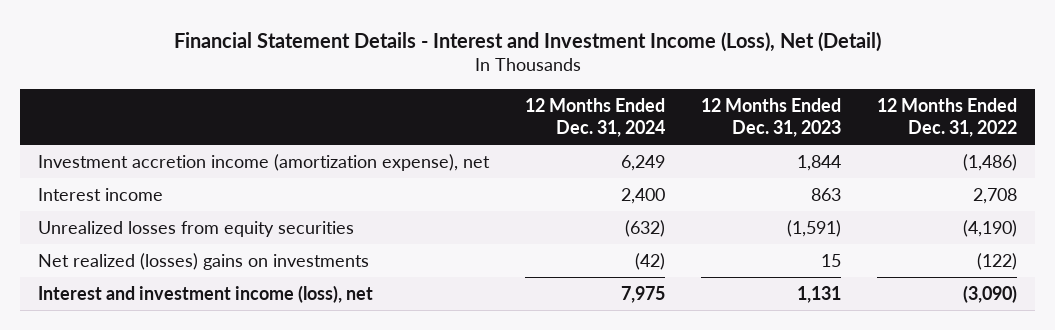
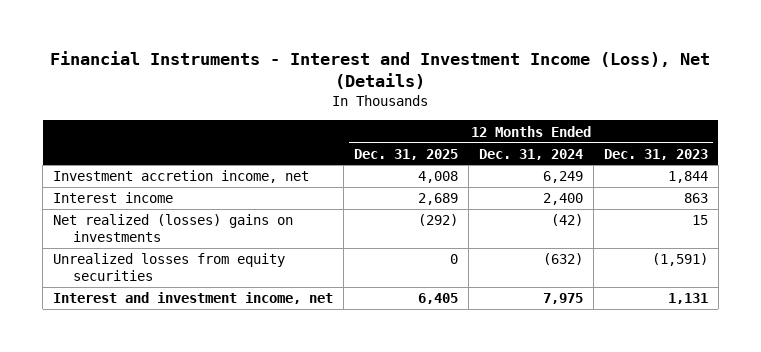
[173,31,881,52] Financial Statement Details - Interest and Investment Income (Loss), Net (Detail) -> [50,50,711,89] Financial Instruments - Interest and Investment Income (Loss), Net (Details)
[876,97,1017,137] 12 Months Ended Dec. 31, 2022 -> none
none -> [354,148,459,160] Dec. 31, 2025
[38,153,491,171] Investment accretion income (amortization expense), net -> [53,170,310,184] Investment accretion income, net
[38,220,355,237] Unrealized losses from equity securities -> [53,253,286,281] Unrealized losses from equity securities
[38,284,374,303] Interest and investment income (loss), net -> [53,292,334,305] Interest and investment income, net

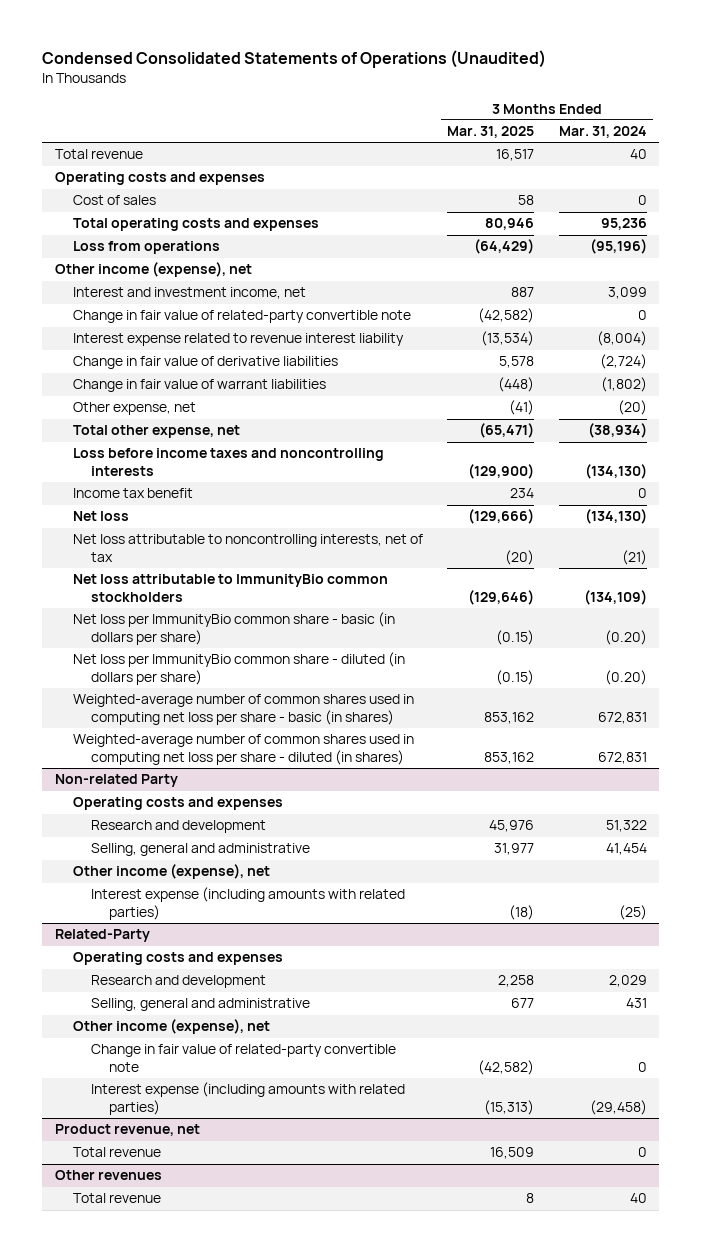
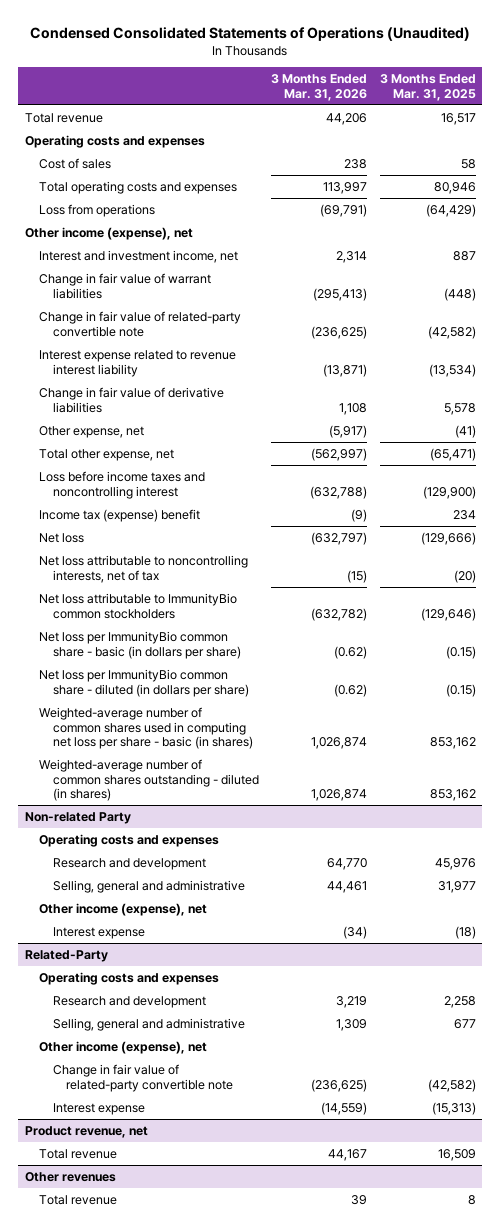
[558,126,647,139] Mar. 31, 2024 -> none
none -> [271,74,368,101] 3 Months Ended Mar. 31, 2026
[72,379,326,393] Change in fair value of warrant liabilities -> [38,273,211,299] Change in fair value of warrant liabilities
[72,448,384,477] Loss before income taxes and noncontrolling interests -> [38,471,205,499] Loss before income taxes and noncontrolling interest
[72,488,193,499] Income tax benefit -> [38,509,200,523] Income tax (expense) benefit
[72,734,414,766] Weighted-average number of common shares used in computing net loss per share - diluted (in shares) -> [38,759,259,802] Weighted-average number of common shares outstanding - diluted (in shares)
[90,887,405,921] Interest expense (including amounts with related parties) -> [52,927,145,940] Interest expense
[90,1082,405,1116] Interest expense (including amounts with related parties) -> [52,1103,145,1116] Interest expense

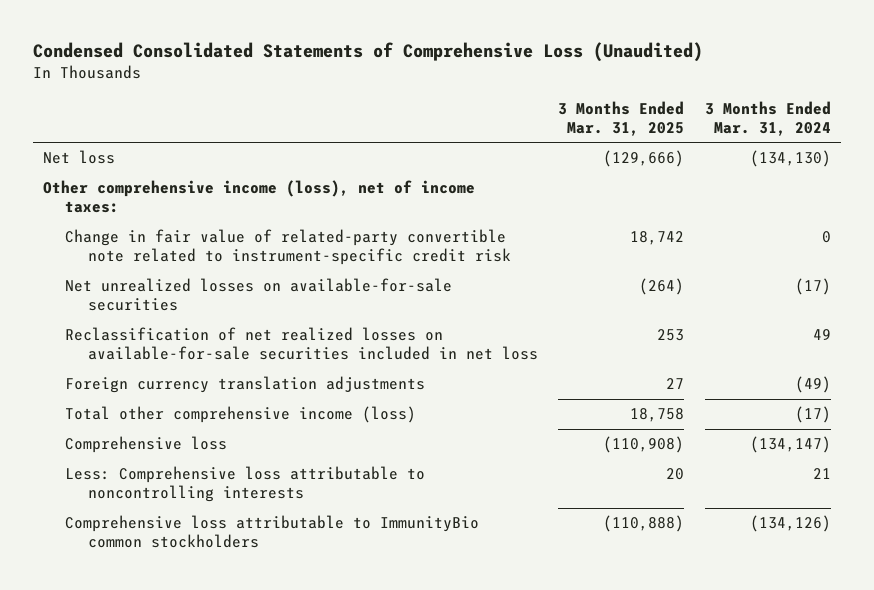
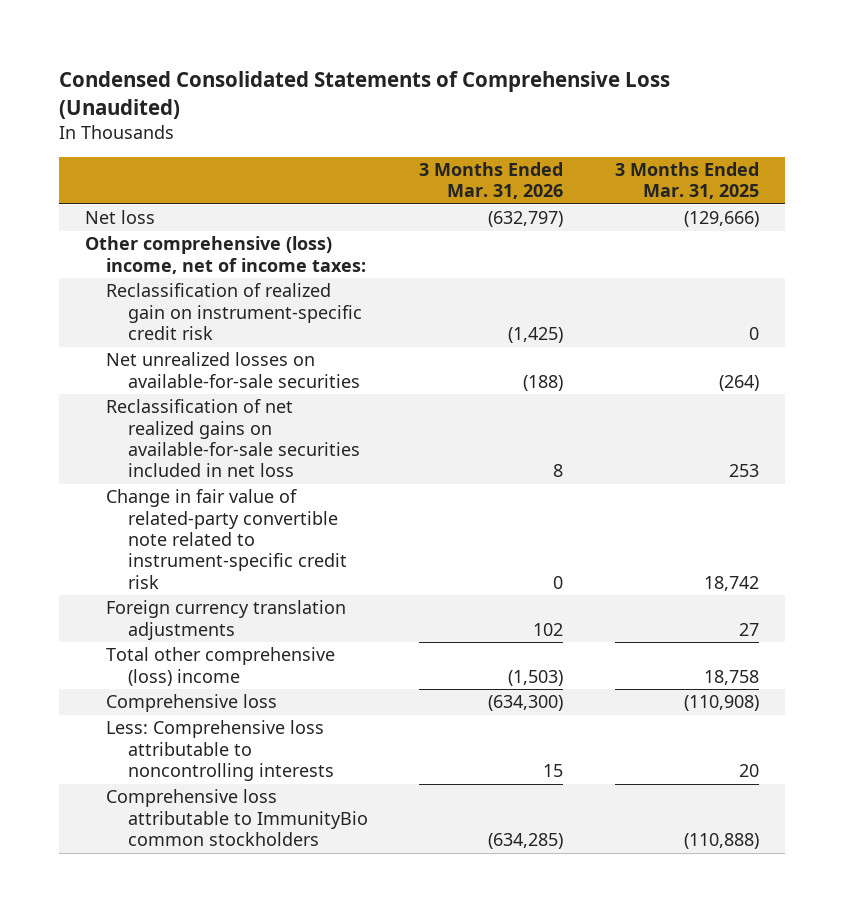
[704,100,831,136] 3 Months Ended Mar. 31, 2024 -> none
none -> [419,161,564,200] 3 Months Ended Mar. 31, 2026
[43,180,476,214] Other comprehensive income (loss), net of income taxes: -> [85,236,367,274] Other comprehensive (loss) income, net of income taxes:
none -> [106,283,362,340] Reclassification of realized gain on instrument-specific credit risk
[65,327,538,361] Reclassification of net realized losses on available-for-sale securities included in net loss -> [106,399,360,478] Reclassification of net realized gains on available-for-sale securities included in net loss
[65,229,511,266] Change in fair value of related-party convertible note related to instrument-specific credit risk -> [106,489,347,589] Change in fair value of related-party convertible note related to instrument-specific credit risk
[65,406,417,424] Total other comprehensive income (loss) -> [106,647,336,686] Total other comprehensive (loss) income

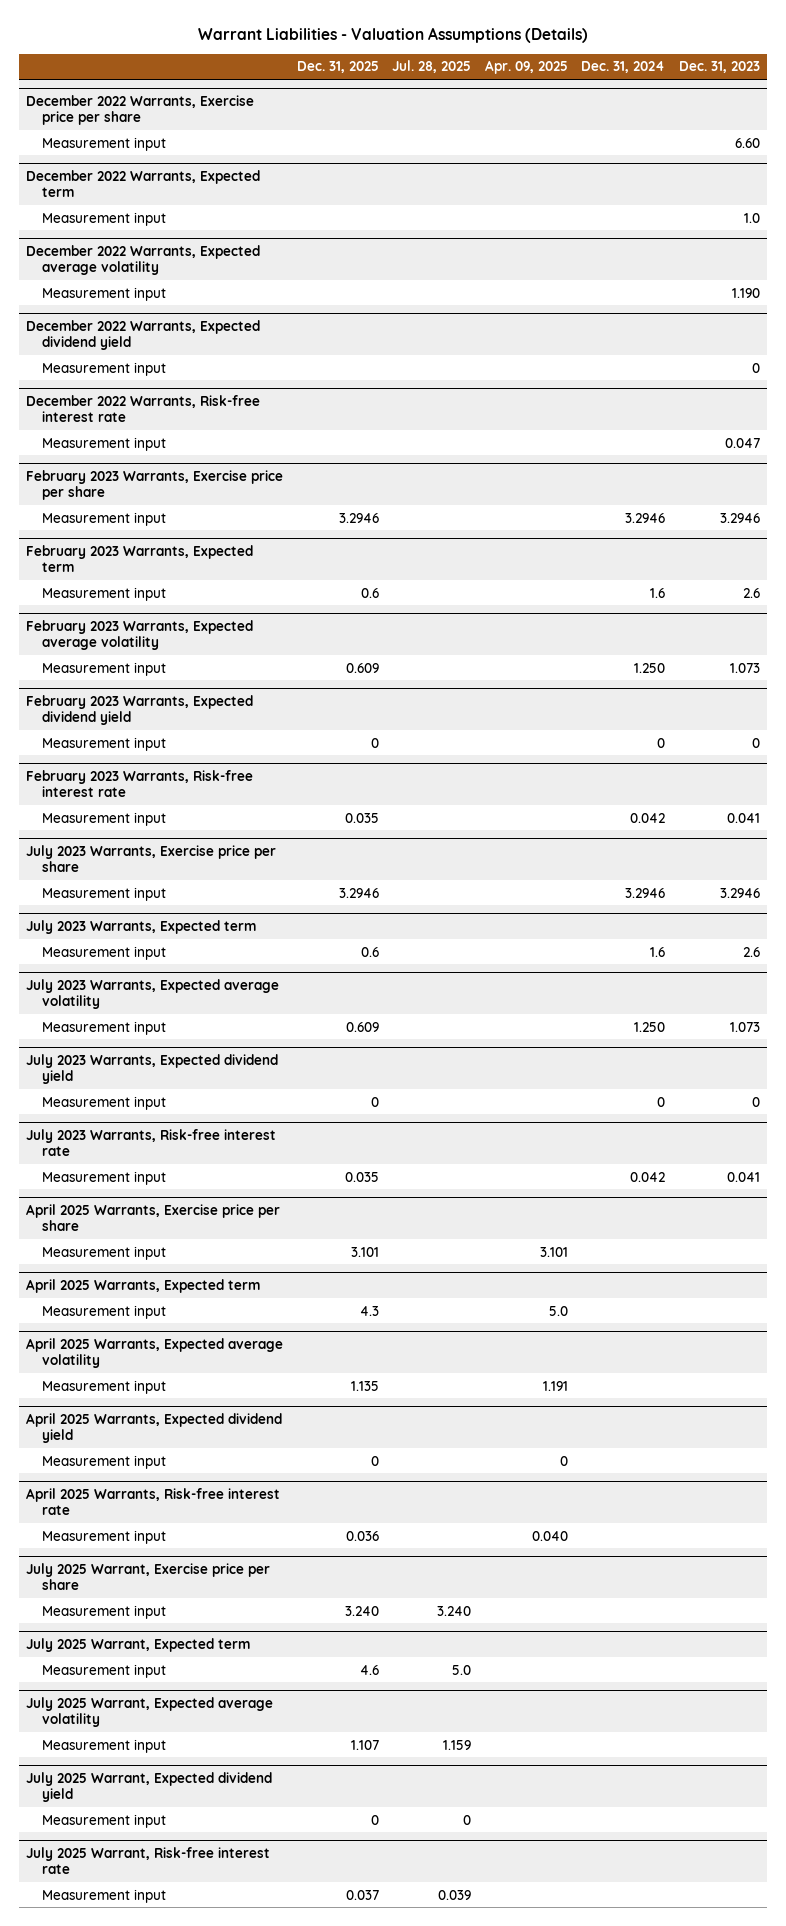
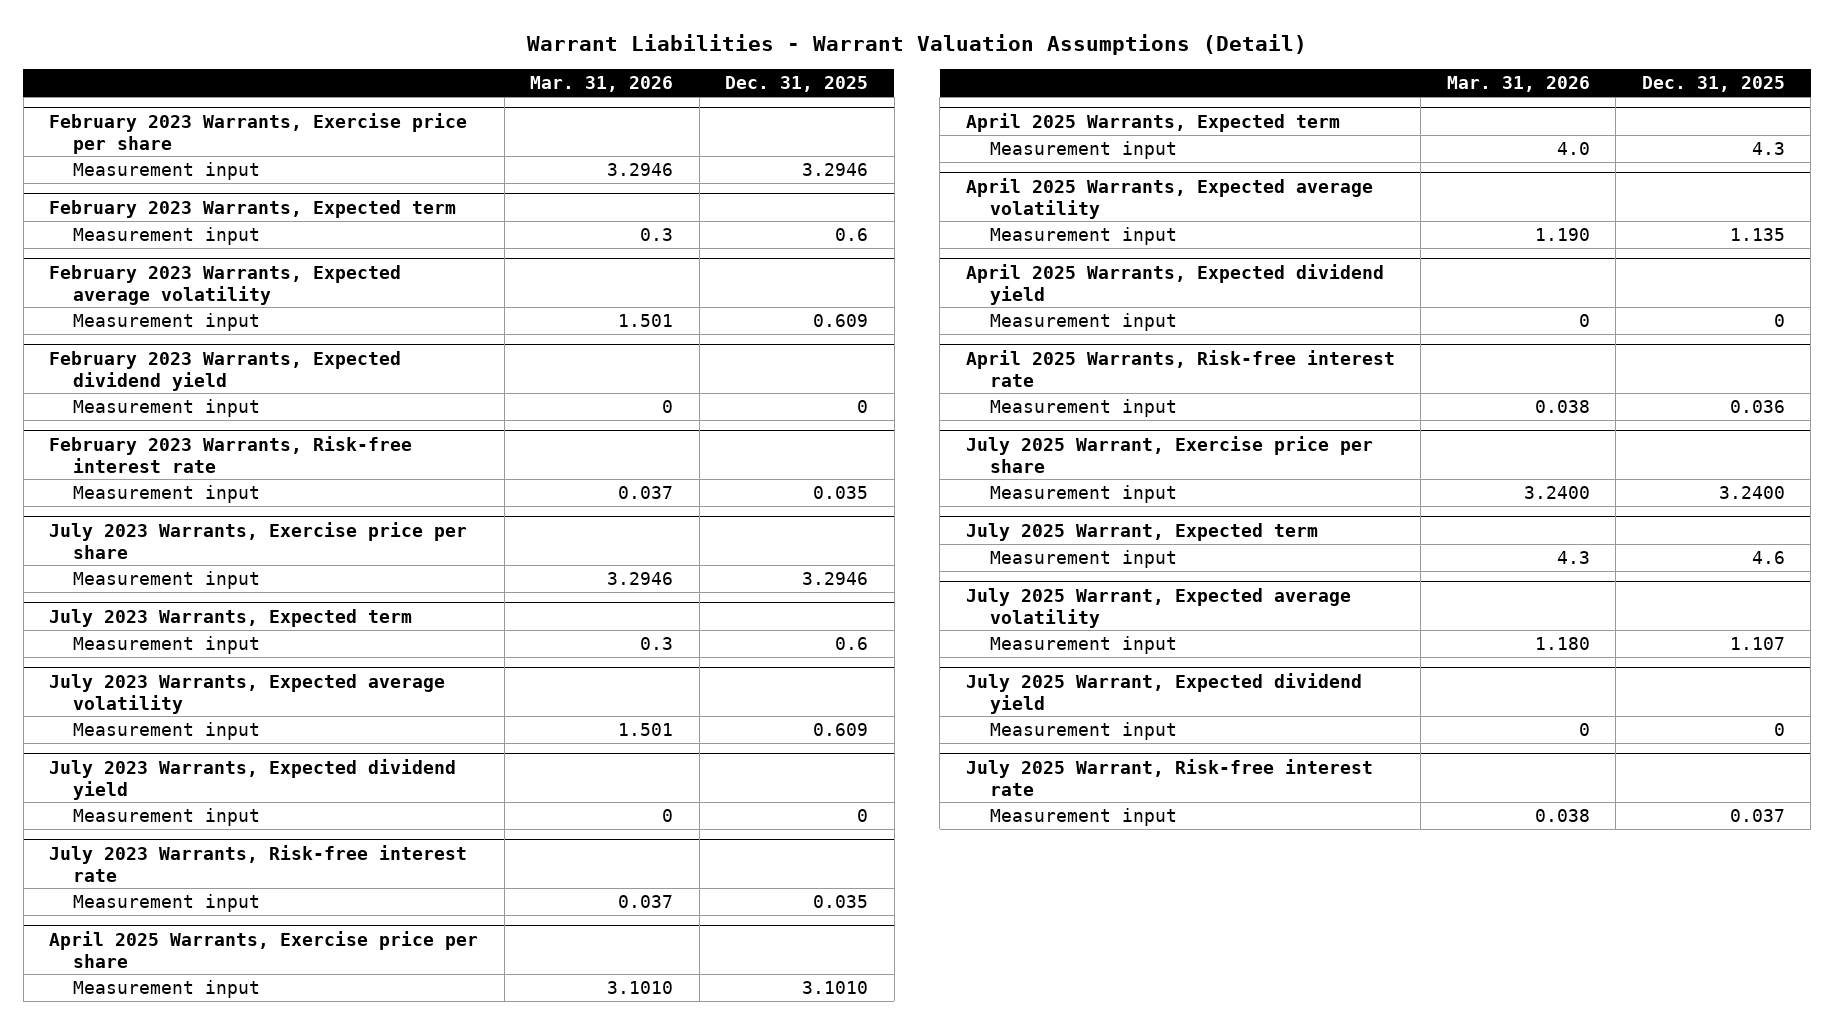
[197,27,588,44] Warrant Liabilities - Valuation Assumptions (Details) -> [527,34,1308,56] Warrant Liabilities - Warrant Valuation Assumptions (Detail)
[392,60,472,74] Jul. 28, 2025 -> none
[484,60,568,75] Apr. 09, 2025 -> none
[581,61,666,74] Dec. 31, 2024 -> none
[678,61,760,74] Dec. 31, 2023 -> none
none -> [530,76,674,93] Mar. 31, 2026
[26,94,255,126] December 2022 Warrants, Exercise price per share -> none
[41,136,166,151] Measurement input -> none
[26,169,261,198] December 2022 Warrants, Expected term -> none
[41,211,166,226] Measurement input -> none
[26,244,261,276] December 2022 Warrants, Expected average volatility -> none
[41,286,166,301] Measurement input -> none
[26,319,261,351] December 2022 Warrants, Expected dividend yield -> none
[41,361,166,376] Measurement input -> none
[26,394,261,423] December 2022 Warrants, Risk-free interest rate -> none
[41,436,166,451] Measurement input -> none
[350,1246,379,1257] 3.101 -> [802,980,869,994] 3.1010
[344,1605,379,1616] 3.240 -> [1718,485,1785,499] 3.2400

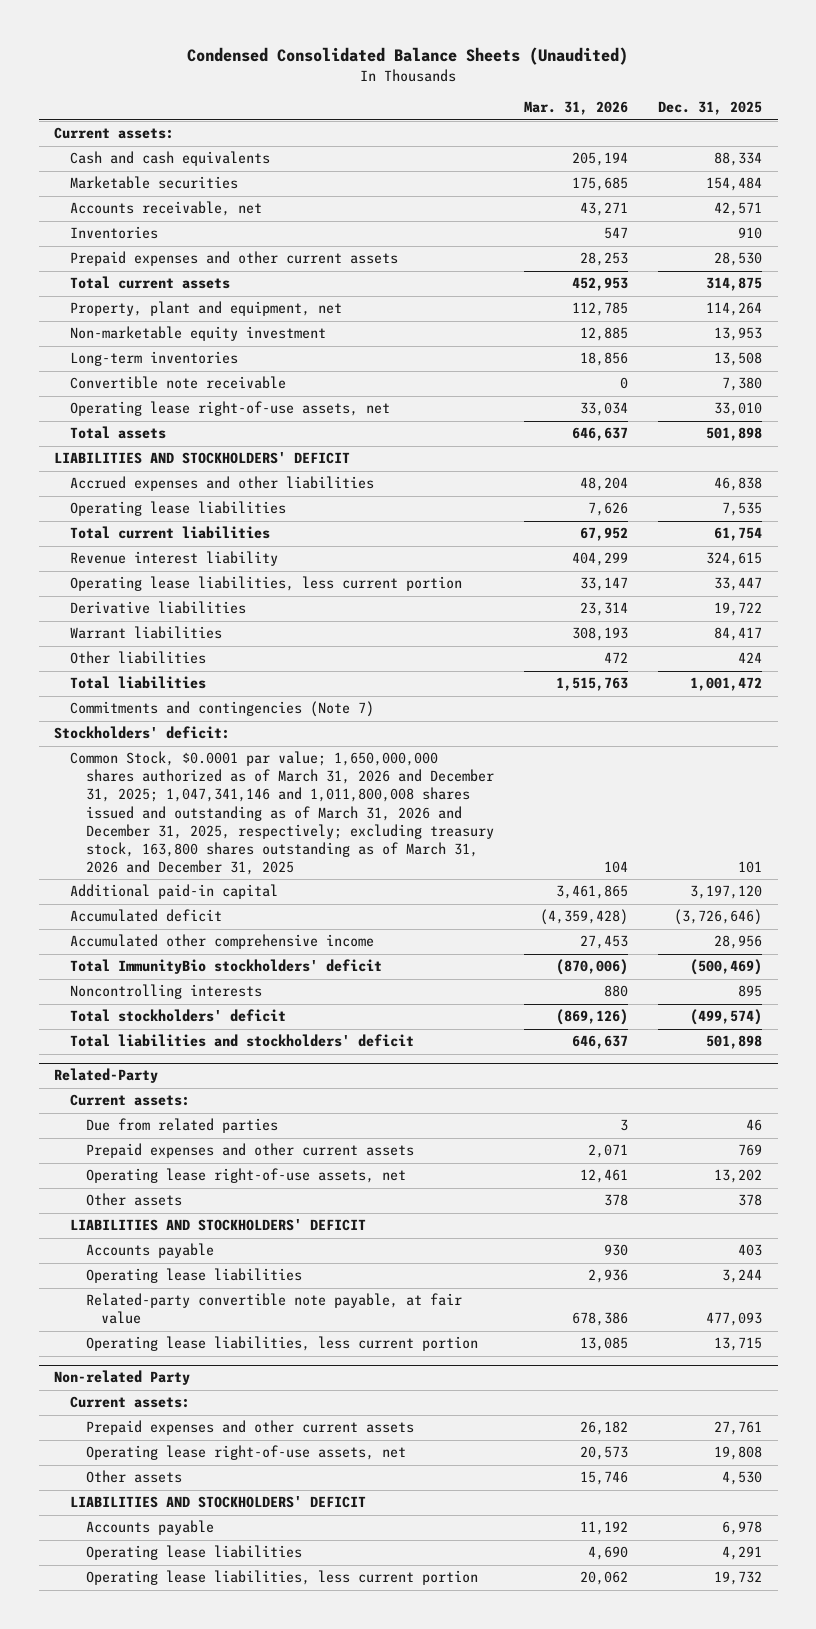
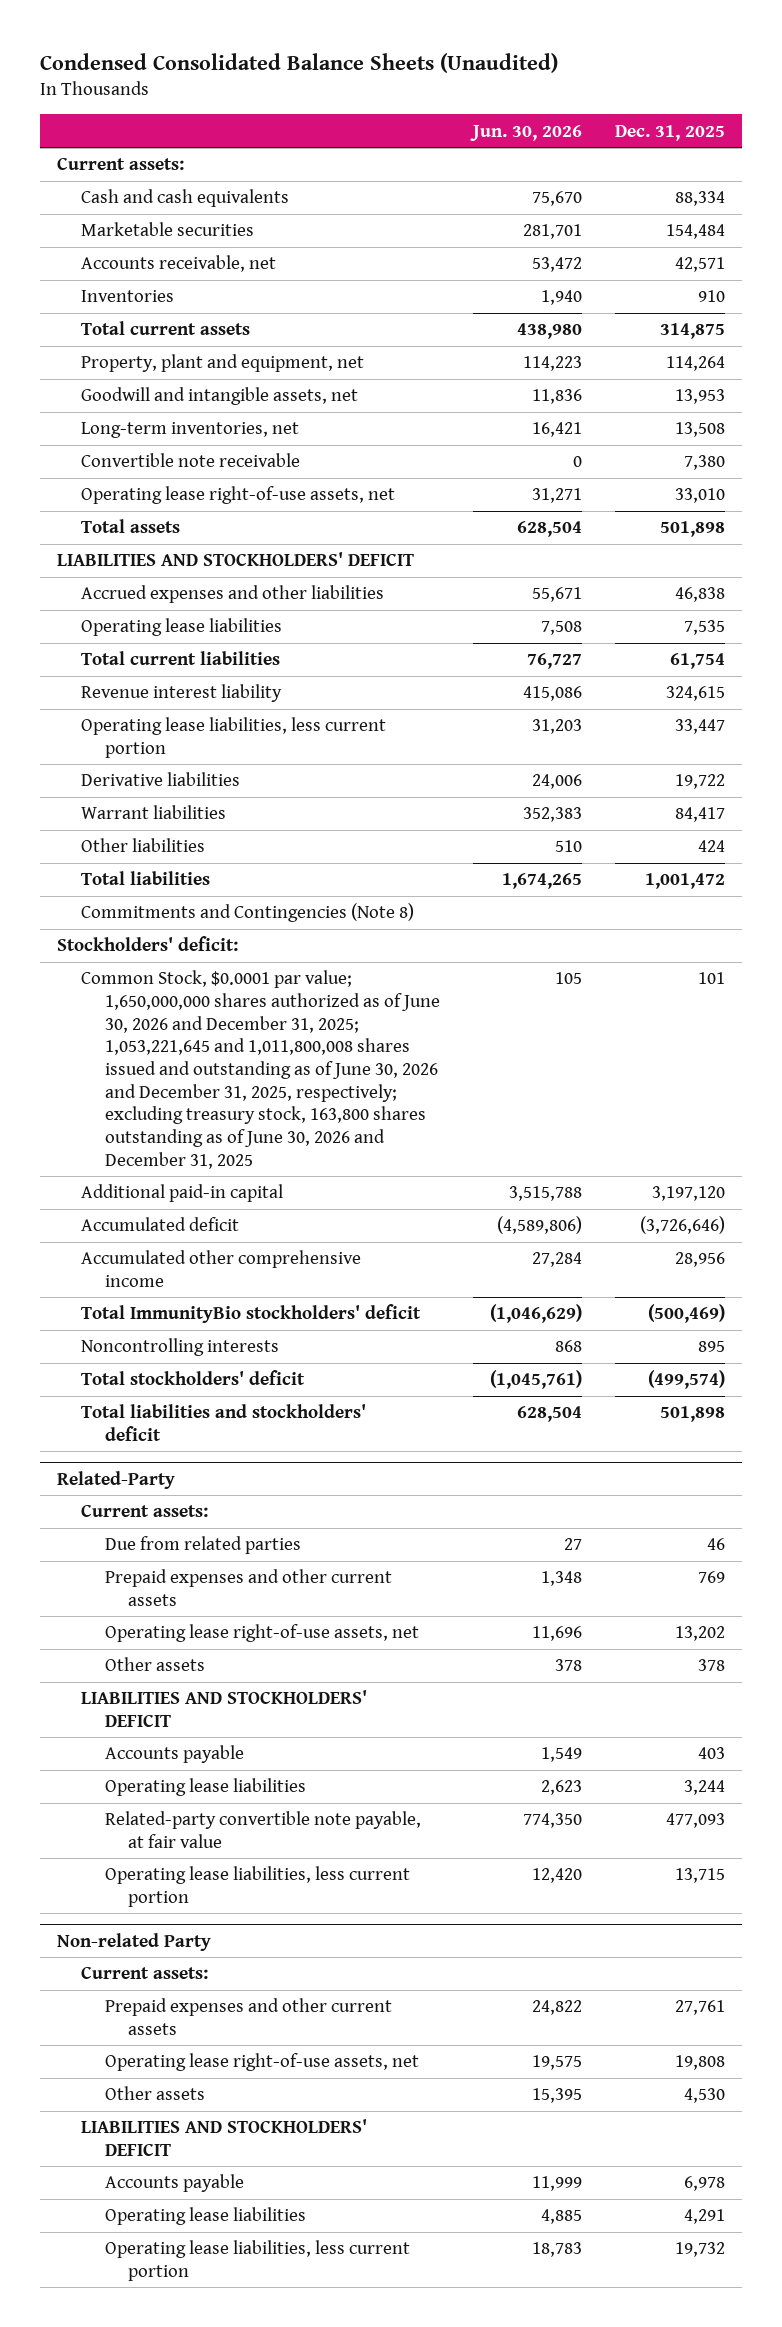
[523,101,628,116] Mar. 31, 2026 -> none
none -> [469,124,582,141] Jun. 30, 2026
[69,251,398,267] Prepaid expenses and other current assets -> none
[69,326,326,342] Non-marketable equity investment -> [80,387,358,406] Goodwill and intangible assets, net
[69,351,238,367] Long-term inventories -> [80,422,299,439] Long-term inventories, net
[69,701,374,718] Commitments and contingencies (Note 7) -> [80,903,414,923] Commitments and Contingencies (Note 8)
[69,751,494,875] Common Stock, $0.0001 par value; 1,650,000,000 shares authorized as of March 31, 2026 and December 31, 2025; 1,047,341,146 and 1,011,800,008 shares issued and outstanding as of March 31, 2026 and December 31, 2025, respectively; excluding treasury stock, 163,800 shares outstanding as of March 31, 2026 and December 31, 2025 -> [80,970,440,1169] Common Stock, $0.0001 par value; 1,650,000,000 shares authorized as of June 30, 2026 and December 31, 2025; 1,053,221,645 and 1,011,800,008 shares issued and outstanding as of June 30, 2026 and December 31, 2025, respectively; excluding treasury stock, 163,800 shares outstanding as of June 30, 2026 and December 31, 2025

